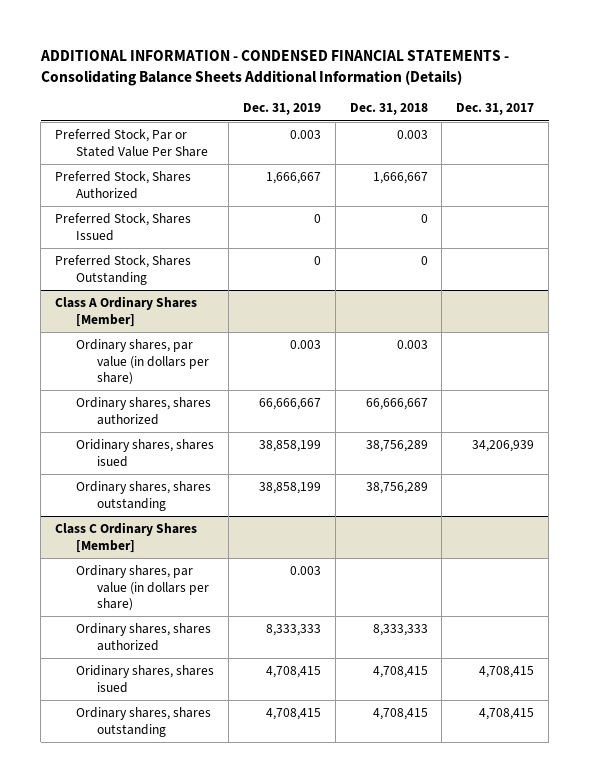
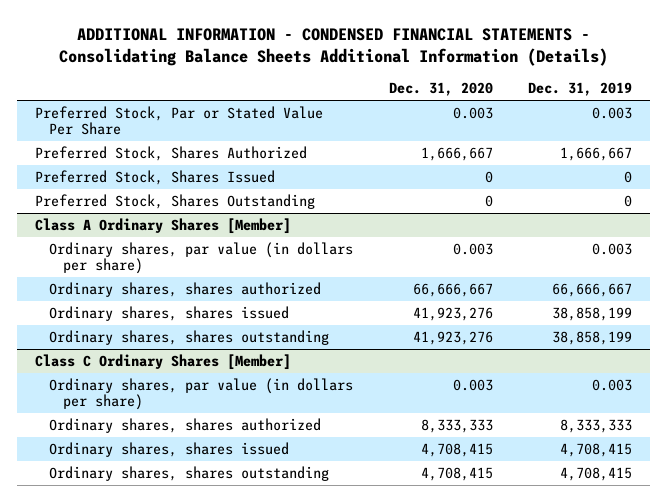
[349,103,428,116] Dec. 31, 2018 -> none
[456,103,535,116] Dec. 31, 2017 -> none
none -> [388,82,493,97] Dec. 31, 2020
[75,439,214,467] Oridinary shares, shares isued -> [49,305,290,321] Ordinary shares, shares issued
[75,665,214,693] Oridinary shares, shares isued -> [49,441,290,457] Ordinary shares, shares issued

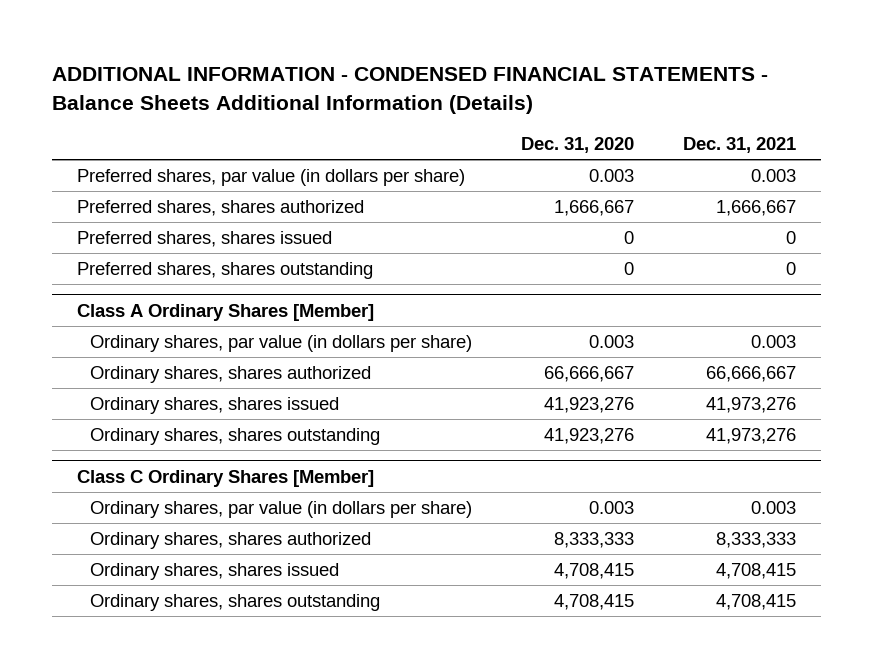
[58,27,608,66] ADDITIONAL INFORMATION - CONDENSED FINANCIAL STATEMENTS - Consolidating Balance Sheets Additional Information (Details) -> [52,67,769,114] ADDITIONAL INFORMATION - CONDENSED FINANCIAL STATEMENTS - Balance Sheets Additional Information (Details)
[528,82,633,97] Dec. 31, 2019 -> none
none -> [683,137,797,154] Dec. 31, 2021
[35,105,324,136] Preferred Stock, Par or Stated Value Per Share -> [76,168,465,186] Preferred shares, par value (in dollars per share)
[35,145,308,161] Preferred Stock, Shares Authorized -> [76,199,364,216] Preferred shares, shares authorized
[35,169,276,185] Preferred Stock, Shares Issued -> [76,230,332,247] Preferred shares, shares issued
[35,193,316,209] Preferred Stock, Shares Outstanding -> [76,261,373,279] Preferred shares, shares outstanding

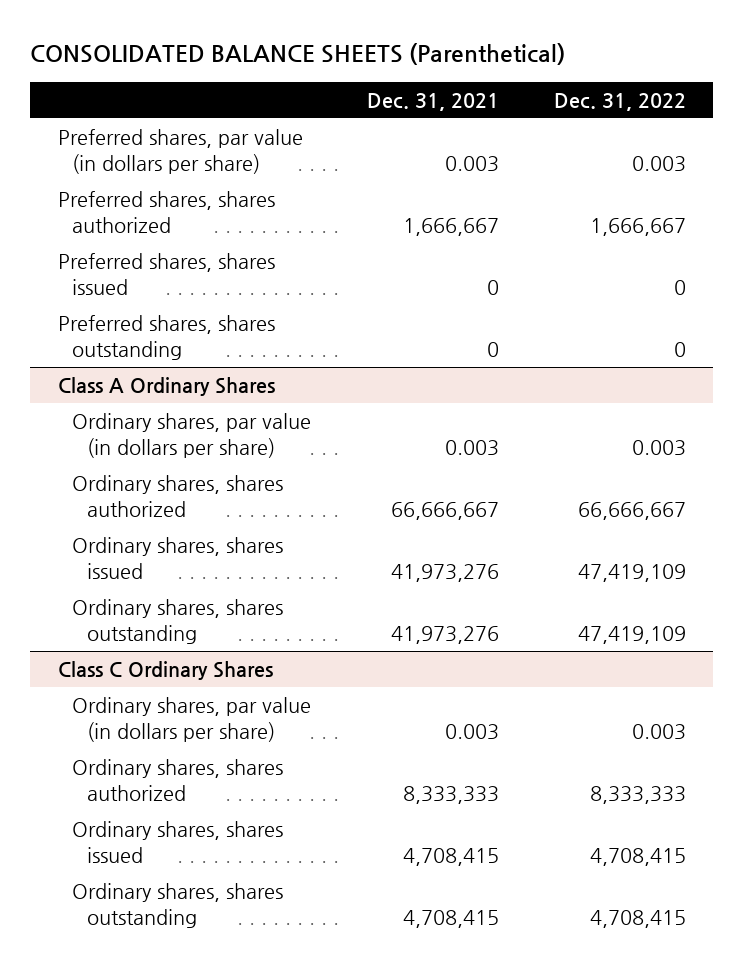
[52,67,769,114] ADDITIONAL INFORMATION - CONDENSED FINANCIAL STATEMENTS - Balance Sheets Additional Information (Details) -> [30,43,566,66] CONSOLIDATED BALANCE SHEETS (Parenthetical)
[521,137,635,154] Dec. 31, 2020 -> none
none -> [553,92,686,111] Dec. 31, 2022
[76,303,374,321] Class A Ordinary Shares [Member] -> [57,377,275,397] Class A Ordinary Shares
[76,469,374,487] Class C Ordinary Shares [Member] -> [57,661,273,681] Class C Ordinary Shares

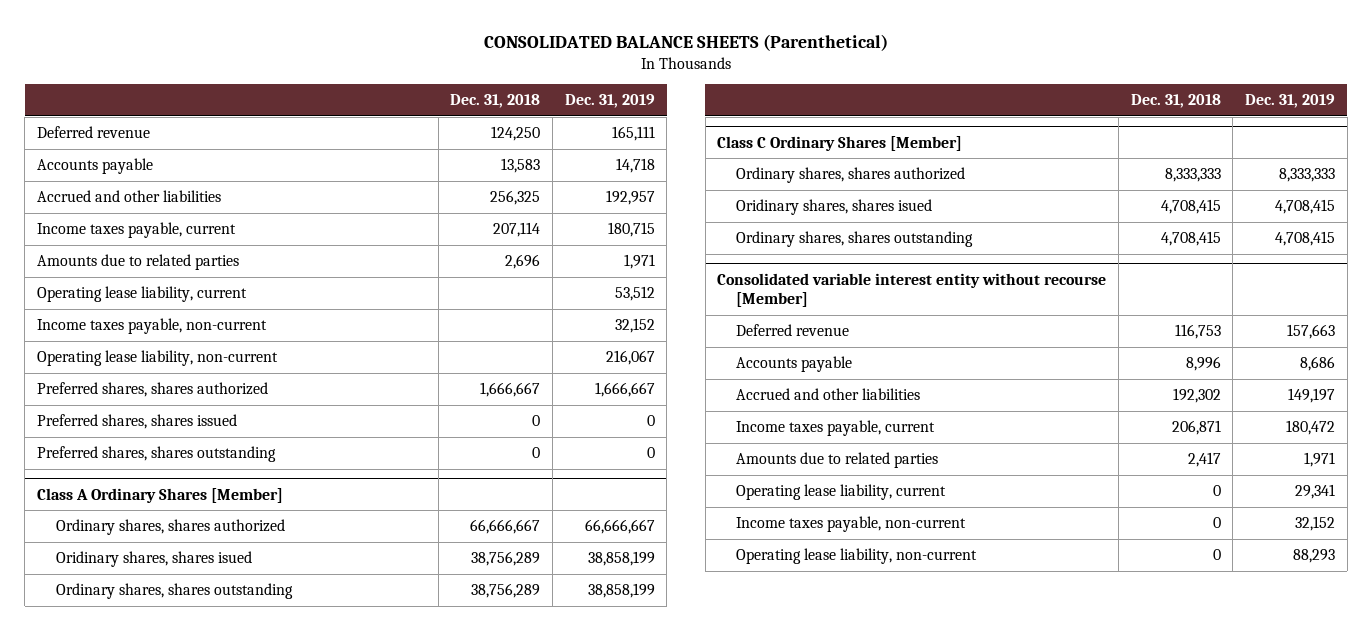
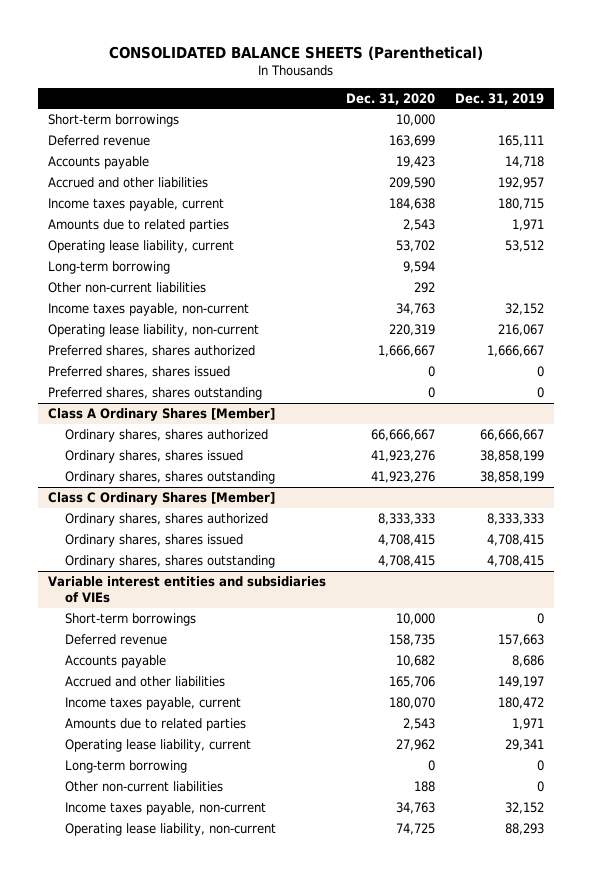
[450,94,541,109] Dec. 31, 2018 -> none
none -> [346,92,436,105] Dec. 31, 2020
none -> [47,113,179,127] Short-term borrowings
none -> [47,260,170,274] Long-term borrowing
none -> [47,281,206,293] Other non-current liabilities
[55,550,252,567] Oridinary shares, shares isued -> [64,449,243,463] Ordinary shares, shares issued
[735,198,932,215] Oridinary shares, shares isued -> [64,533,243,547] Ordinary shares, shares issued
[717,272,1107,308] Consolidated variable interest entity without recourse [Member] -> [47,575,326,604] Variable interest entities and subsidiaries of VIEs
none -> [64,612,196,626] Short-term borrowings
none -> [64,759,187,773] Long-term borrowing
none -> [64,780,223,792] Other non-current liabilities

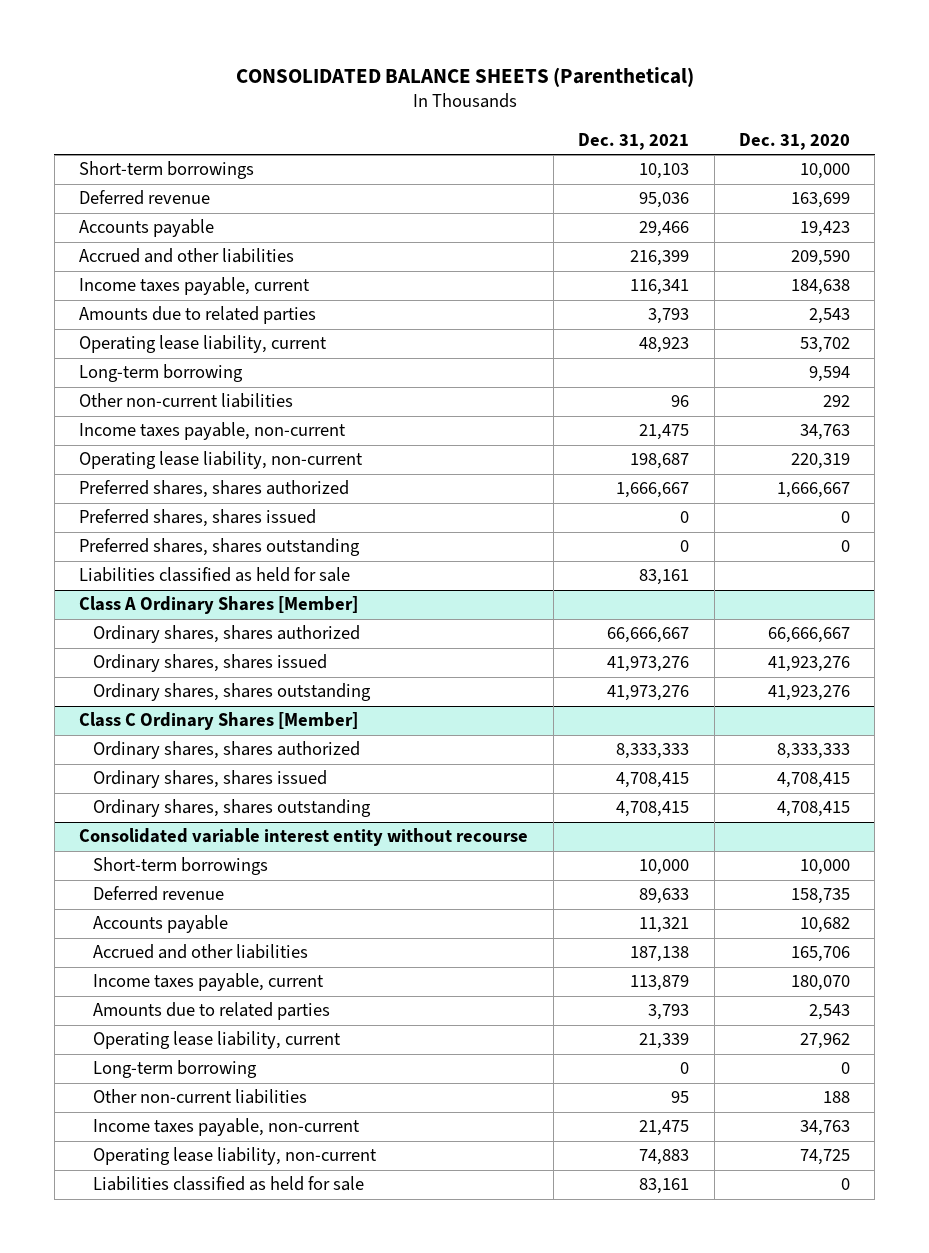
[455,92,545,105] Dec. 31, 2019 -> none
none -> [578,132,690,150] Dec. 31, 2021
none -> [79,567,351,583] Liabilities classified as held for sale
[47,575,326,604] Variable interest entities and subsidiaries of VIEs -> [79,828,529,847] Consolidated variable interest entity without recourse
none -> [93,1176,365,1192] Liabilities classified as held for sale

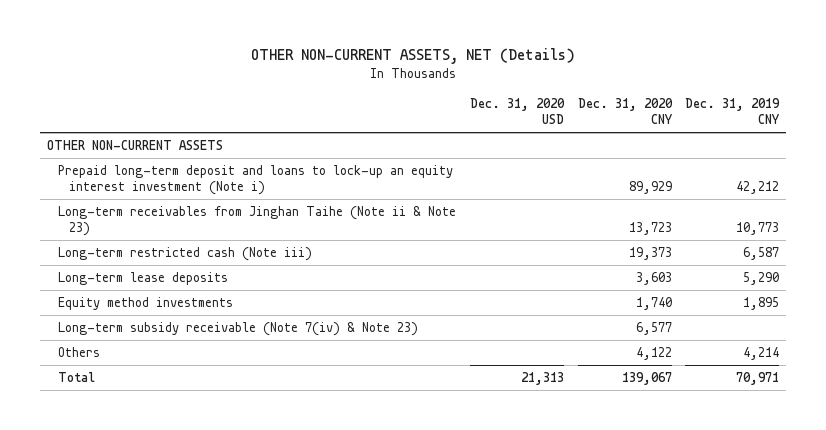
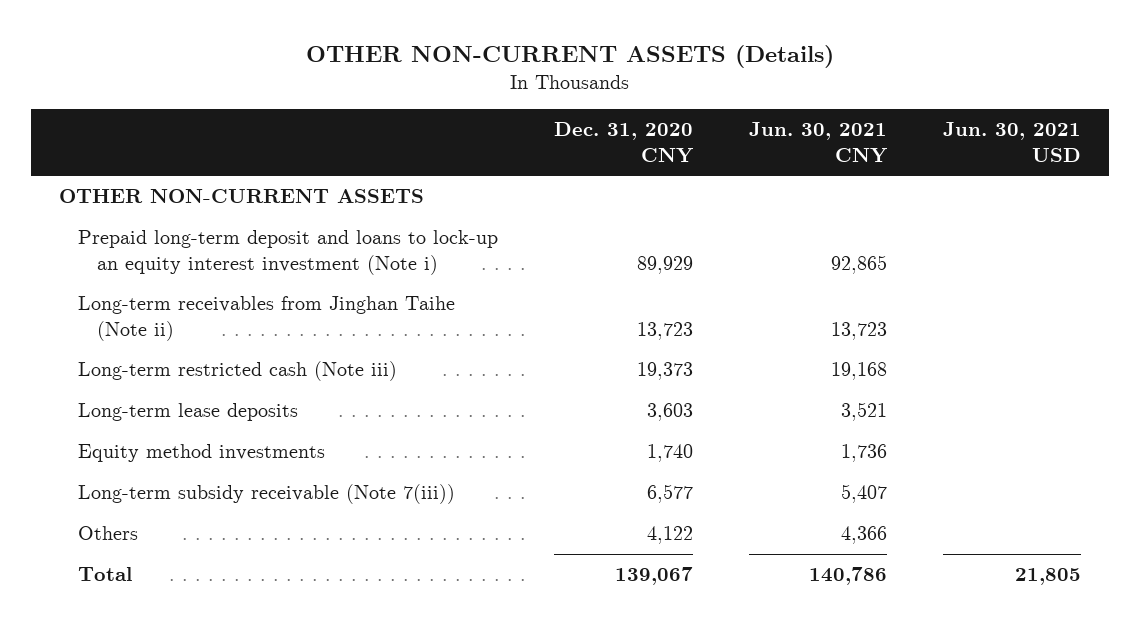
[251,48,576,65] OTHER NON-CURRENT ASSETS, NET (Details) -> [306,45,835,69] OTHER NON-CURRENT ASSETS (Details)
[469,98,565,125] Dec. 31, 2020 USD -> none
[685,98,781,125] Dec. 31, 2019 CNY -> none
none -> [749,122,888,163] Jun. 30, 2021 CNY
none -> [943,122,1082,162] Jun. 30, 2021 USD
[57,205,456,237] Long-term receivables from Jinghan Taihe (Note ii & Note 23) -> [78,296,456,341] Long-term receivables from Jinghan Taihe (Note ii)
[57,321,418,336] Long-term subsidy receivable (Note 7(iv) & Note 23) -> [78,484,456,505] Long-term subsidy receivable (Note 7(iii))

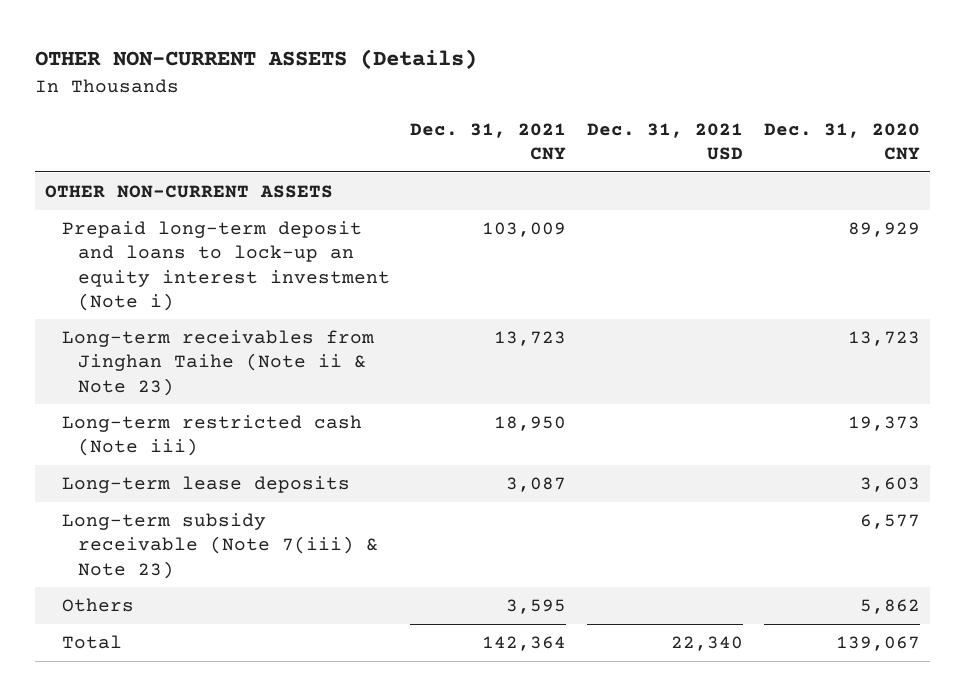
[749,122,888,163] Jun. 30, 2021 CNY -> none
[943,122,1082,162] Jun. 30, 2021 USD -> none
none -> [410,122,567,161] Dec. 31, 2021 CNY
none -> [587,122,744,161] Dec. 31, 2021 USD
[78,296,456,341] Long-term receivables from Jinghan Taihe (Note ii) -> [61,329,374,396] Long-term receivables from Jinghan Taihe (Note ii & Note 23)
[78,444,326,463] Equity method investments -> none
[78,484,456,505] Long-term subsidy receivable (Note 7(iii)) -> [61,512,378,579] Long-term subsidy receivable (Note 7(iii) & Note 23)
[647,526,694,545] 4,122 -> [859,598,920,614] 5,862

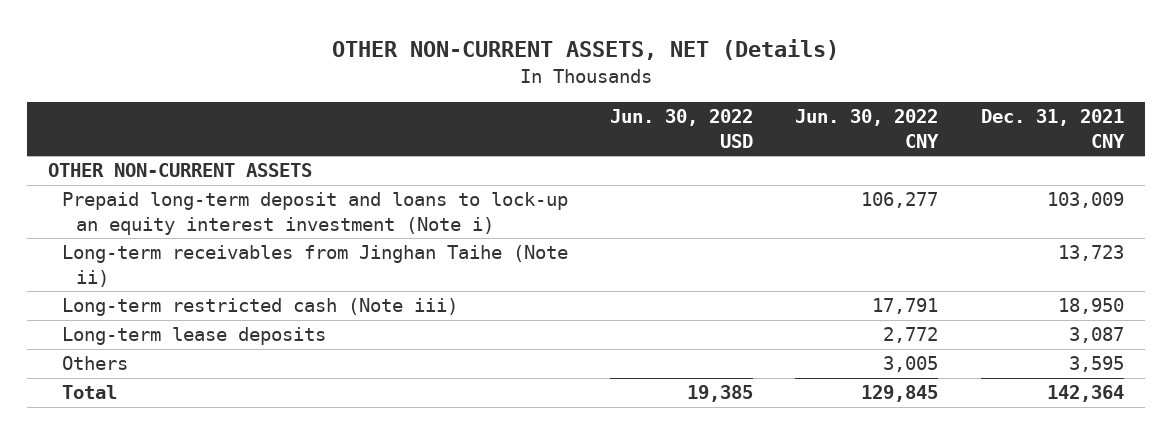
[35,49,478,70] OTHER NON-CURRENT ASSETS (Details) -> [332,38,840,60] OTHER NON-CURRENT ASSETS, NET (Details)
[587,122,744,161] Dec. 31, 2021 USD -> none
[763,122,920,161] Dec. 31, 2020 CNY -> none
none -> [610,109,754,148] Jun. 30, 2022 USD
none -> [795,109,940,148] Jun. 30, 2022 CNY
[61,329,374,396] Long-term receivables from Jinghan Taihe (Note ii & Note 23) -> [61,245,568,287] Long-term receivables from Jinghan Taihe (Note ii)
[61,512,378,579] Long-term subsidy receivable (Note 7(iii) & Note 23) -> none

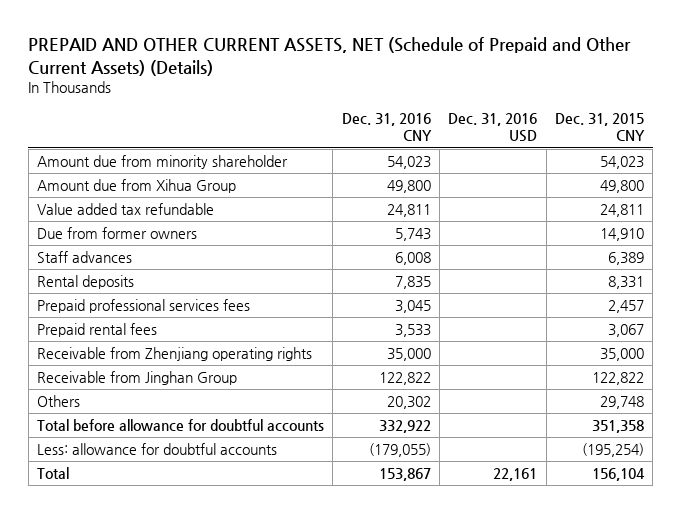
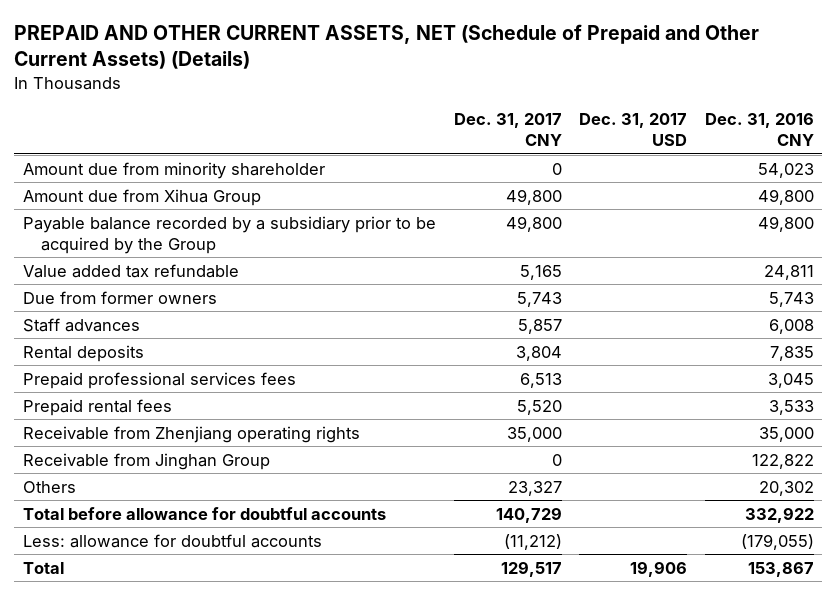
[448,113,538,143] Dec. 31, 2016 USD -> none
[554,113,645,142] Dec. 31, 2015 CNY -> none
none -> [453,113,562,147] Dec. 31, 2017 CNY
none -> [579,113,688,147] Dec. 31, 2017 USD
none -> [23,215,437,254] Payable balance recorded by a subsidiary prior to be acquired by the Group

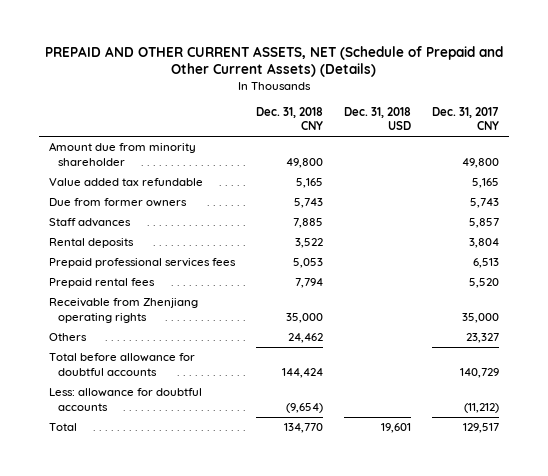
[579,113,688,147] Dec. 31, 2017 USD -> none
[704,113,814,147] Dec. 31, 2016 CNY -> none
none -> [255,106,323,131] Dec. 31, 2018 CNY
none -> [343,106,411,131] Dec. 31, 2018 USD
[23,188,262,206] Amount due from Xihua Group -> none
[23,215,437,254] Payable balance recorded by a subsidiary prior to be acquired by the Group -> none
[551,162,562,175] 0 -> [461,157,499,168] 49,800
[23,452,271,470] Receivable from Jinghan Group -> none

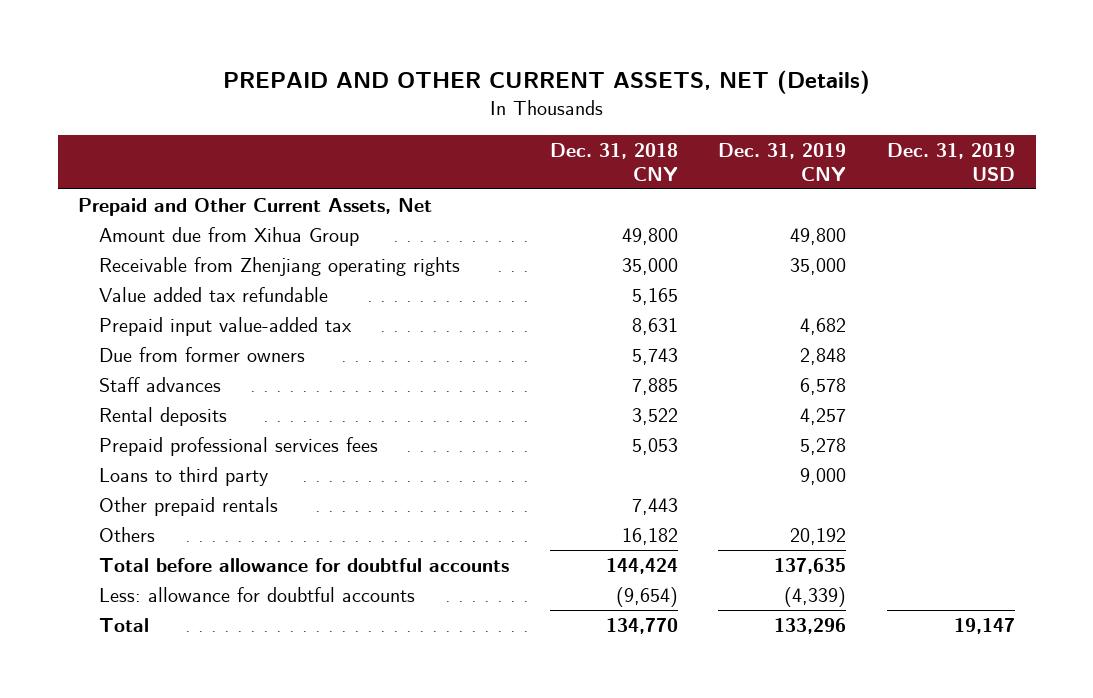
[44,45,503,78] PREPAID AND OTHER CURRENT ASSETS, NET (Schedule of Prepaid and Other Current Assets) (Details) -> [222,70,870,95] PREPAID AND OTHER CURRENT ASSETS, NET (Details)
[343,106,411,131] Dec. 31, 2018 USD -> none
[431,106,499,131] Dec. 31, 2017 CNY -> none
none -> [718,142,847,181] Dec. 31, 2019 CNY
none -> [887,142,1016,181] Dec. 31, 2019 USD
none -> [77,197,432,216] Prepaid and Other Current Assets, Net
[49,142,197,166] Amount due from minority shareholder -> [98,226,359,246] Amount due from Xihua Group
[49,298,199,323] Receivable from Zhenjiang operating rights -> [98,256,460,276] Receivable from Zhenjiang operating rights
none -> [98,316,352,336] Prepaid input value-added tax
none -> [98,466,268,486] Loans to third party
[49,278,156,289] Prepaid rental fees -> [98,496,278,516] Other prepaid rentals
[294,278,323,289] 7,794 -> [631,497,678,515] 7,443
[287,333,323,344] 24,462 -> [621,527,678,545] 16,182

